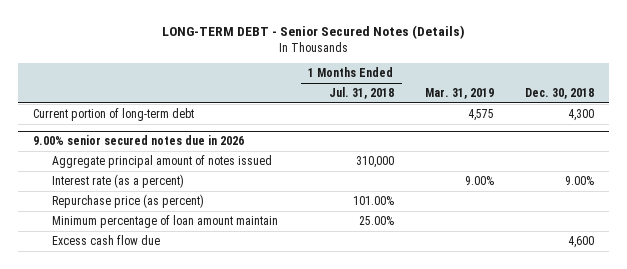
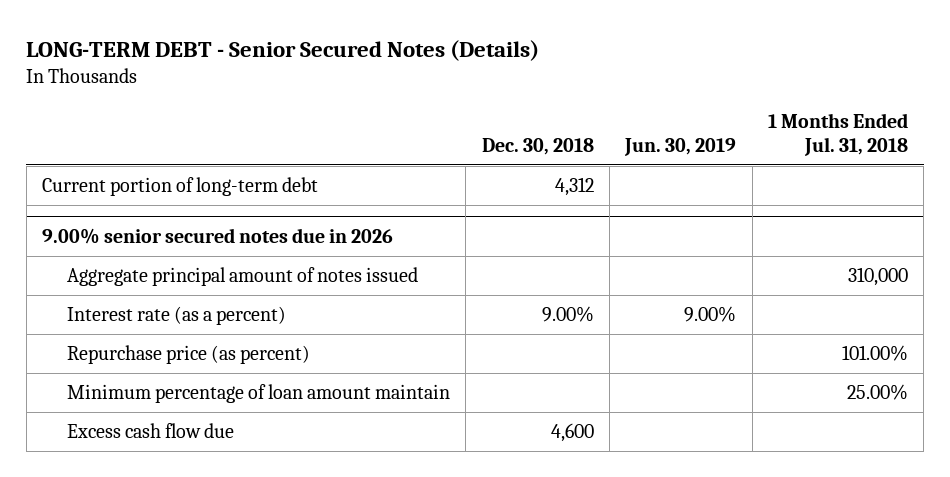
[424,88,494,100] Mar. 31, 2019 -> none
none -> [624,138,737,157] Jun. 30, 2019
[567,108,594,121] 4,300 -> [554,176,594,196] 4,312

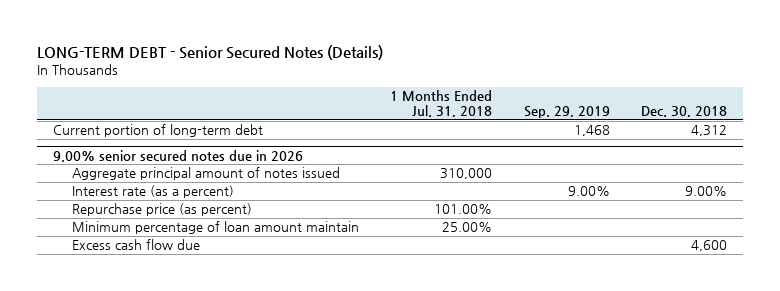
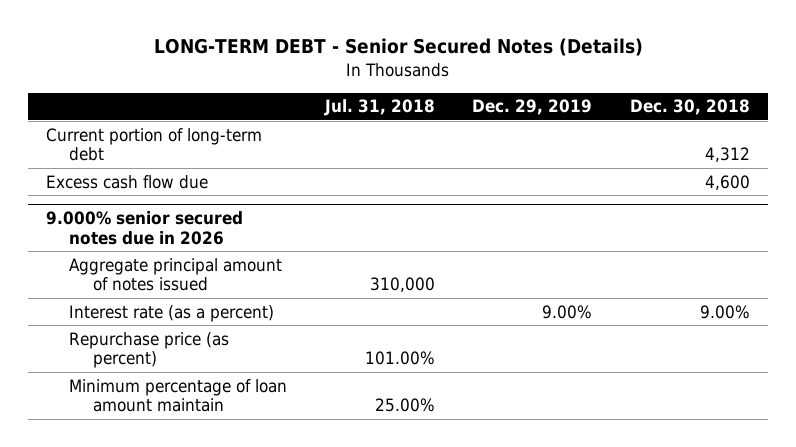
[390,90,493,118] 1 Months Ended Jul. 31, 2018 -> none
[523,106,610,119] Sep. 29, 2019 -> none
none -> [323,99,435,117] Jul. 31, 2018
none -> [472,99,593,116] Dec. 29, 2019
none -> [46,174,209,189] Excess cash flow due
[52,149,303,162] 9.00% senior secured notes due in 2026 -> [46,211,244,246] 9.000% senior secured notes due in 2026
[72,239,201,251] Excess cash flow due -> none

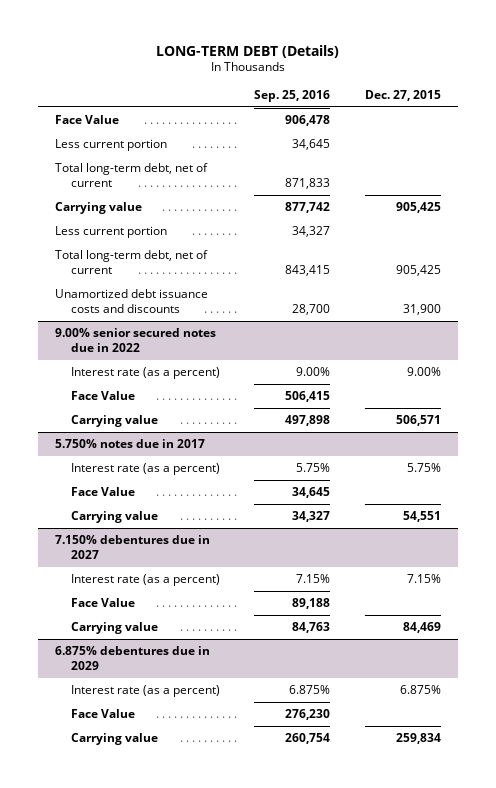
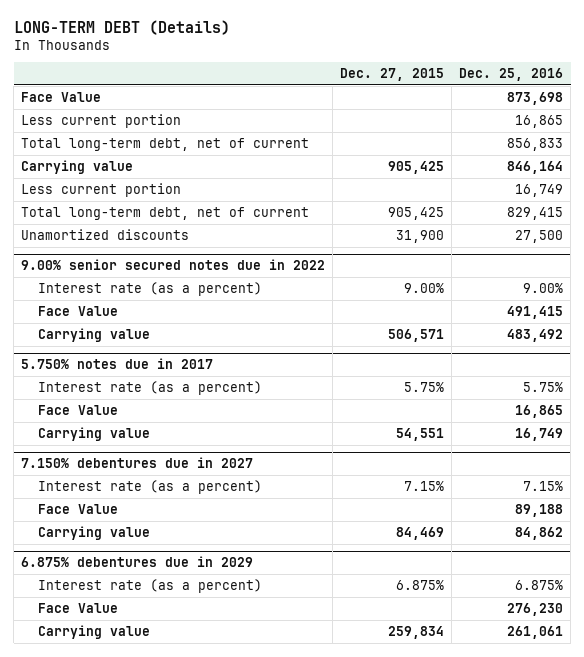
[254,89,331,102] Sep. 25, 2016 -> none
none -> [459,68,564,82] Dec. 25, 2016
[54,289,208,314] Unamortized debt issuance costs and discounts -> [21,228,190,240] Unamortized discounts

